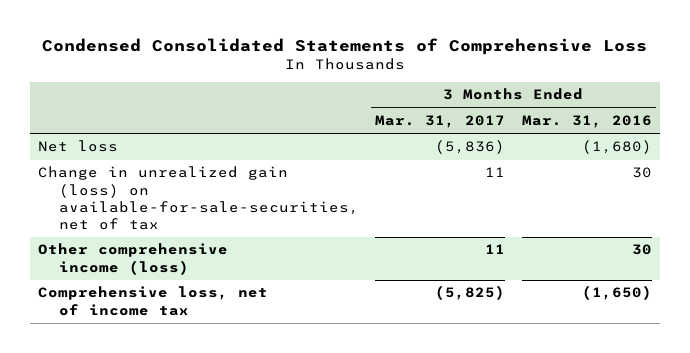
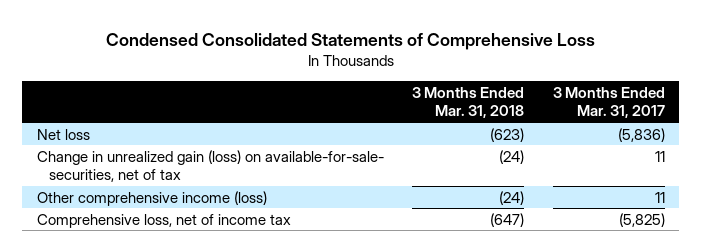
[521,115,652,129] Mar. 31, 2016 -> none
none -> [412,86,525,119] 3 Months Ended Mar. 31, 2018
[38,166,359,231] Change in unrealized gain (loss) on available-for-sale-securities, net of tax -> [36,149,384,183] Change in unrealized gain (loss) on available-for-sale- securities, net of tax

